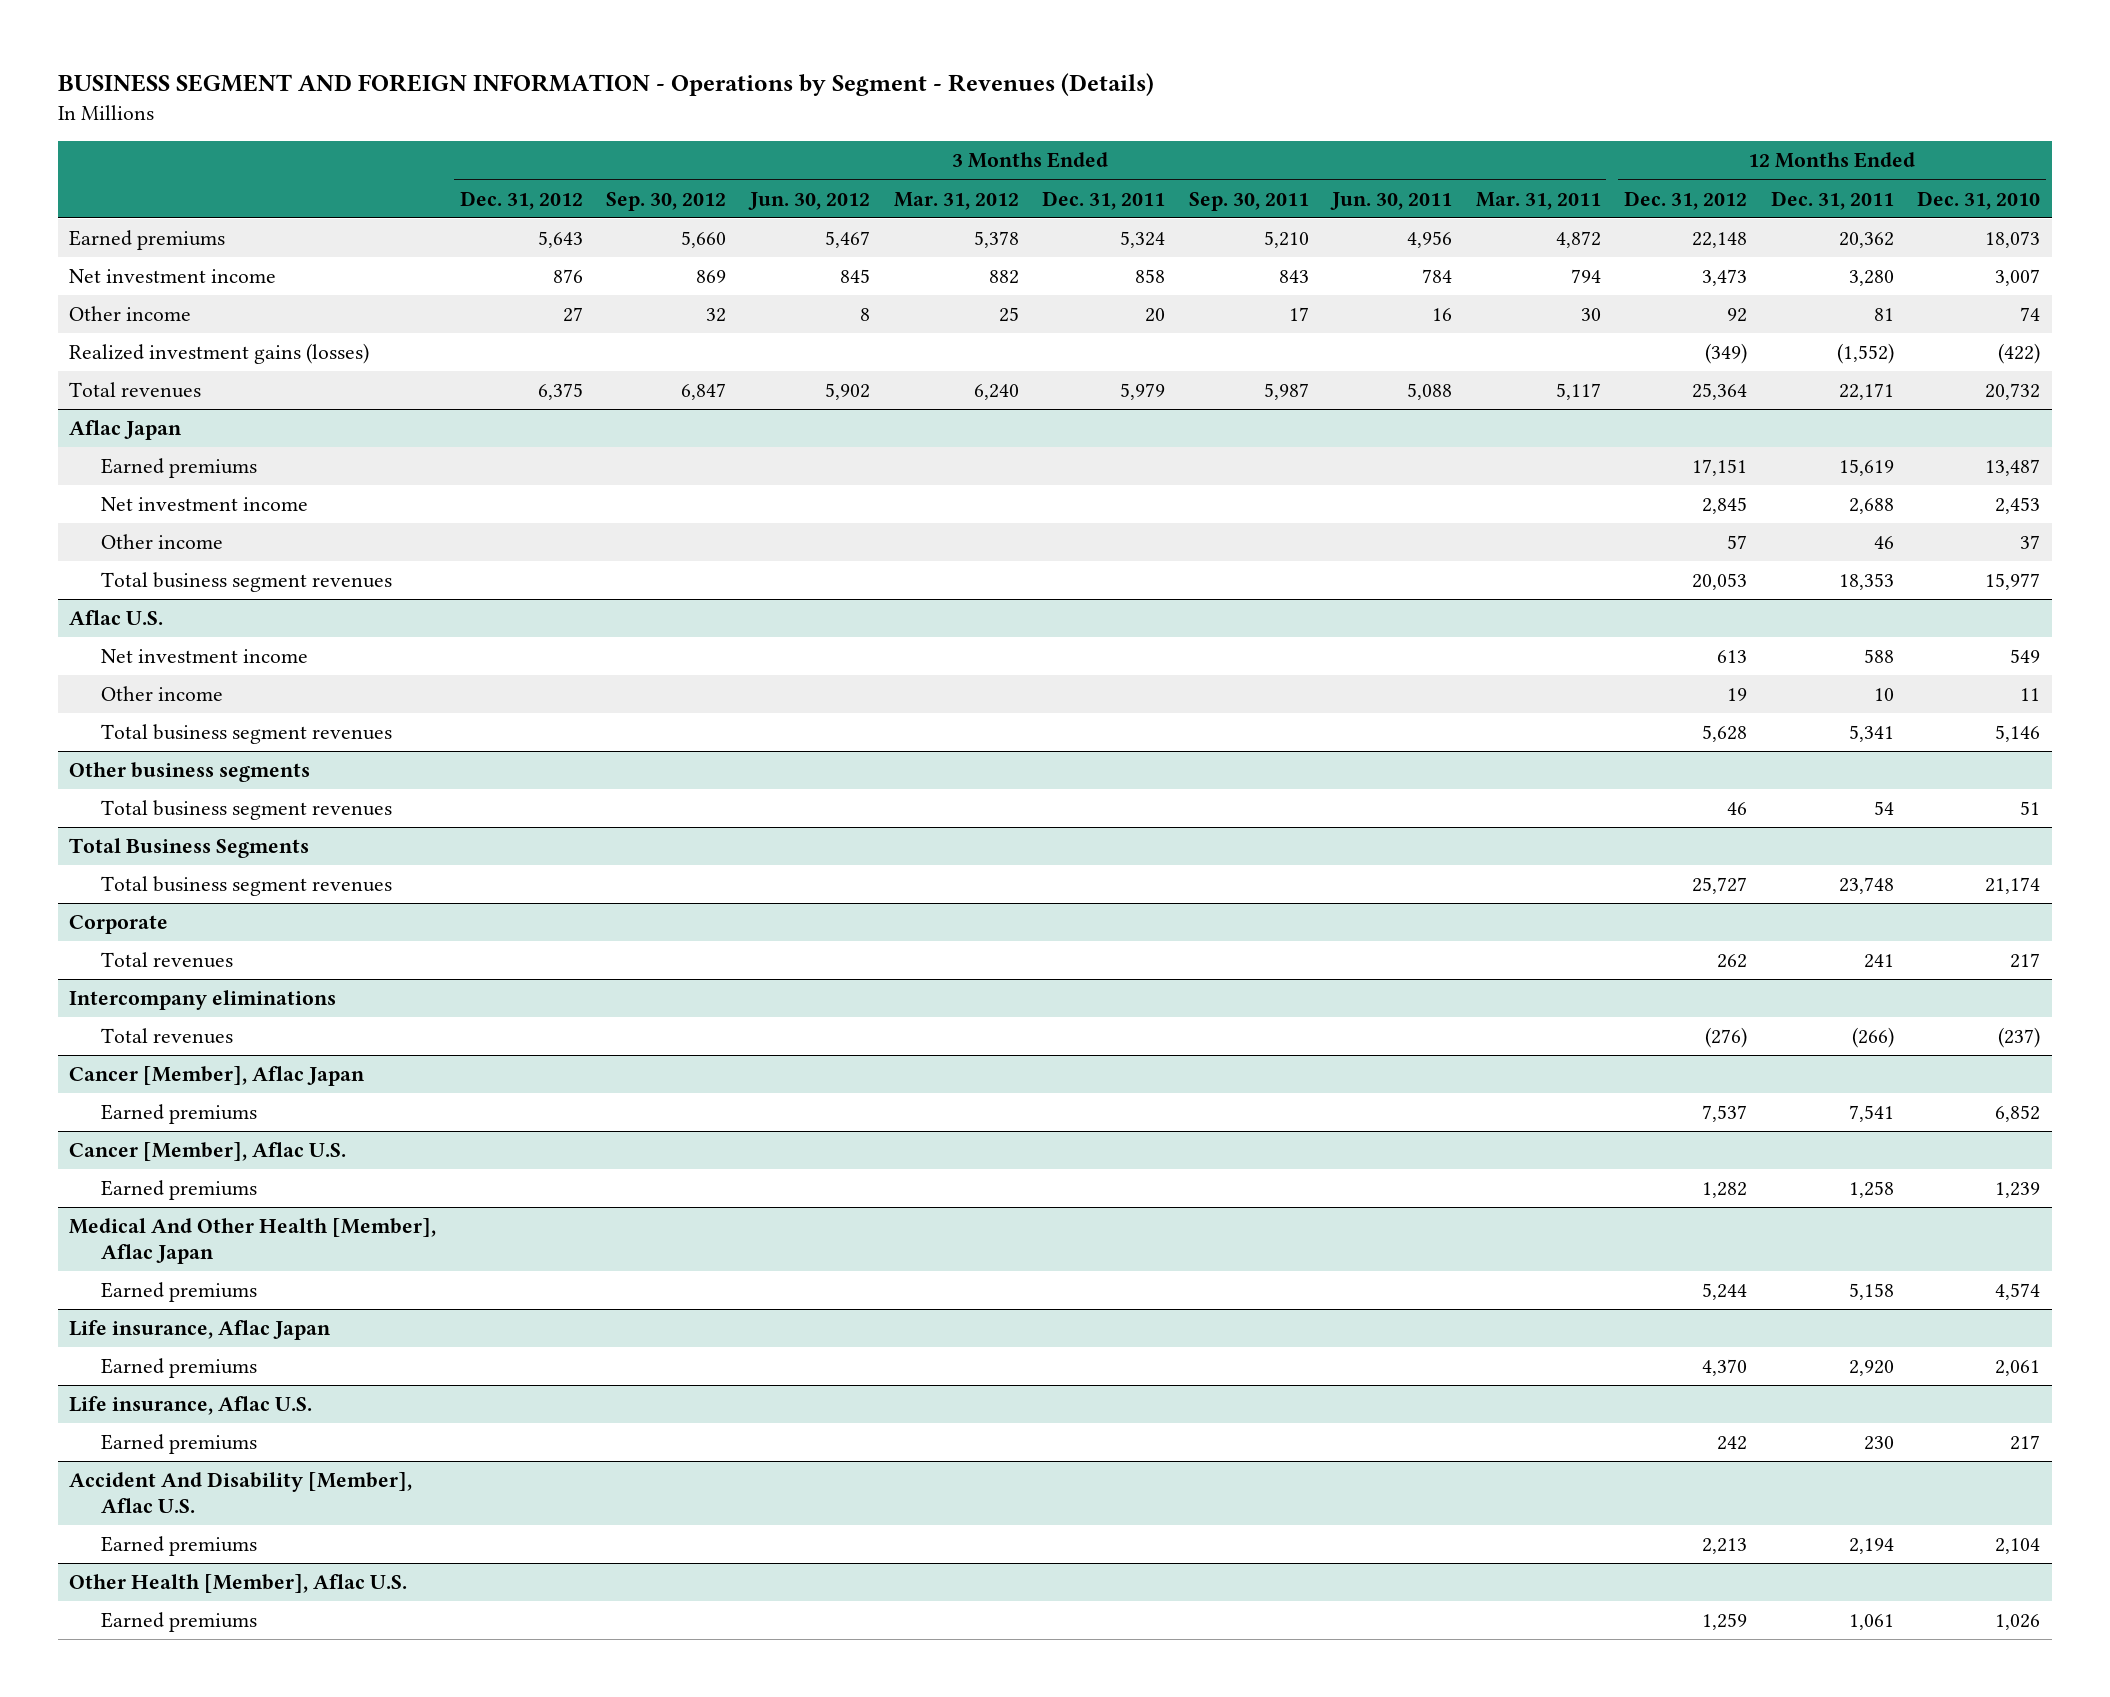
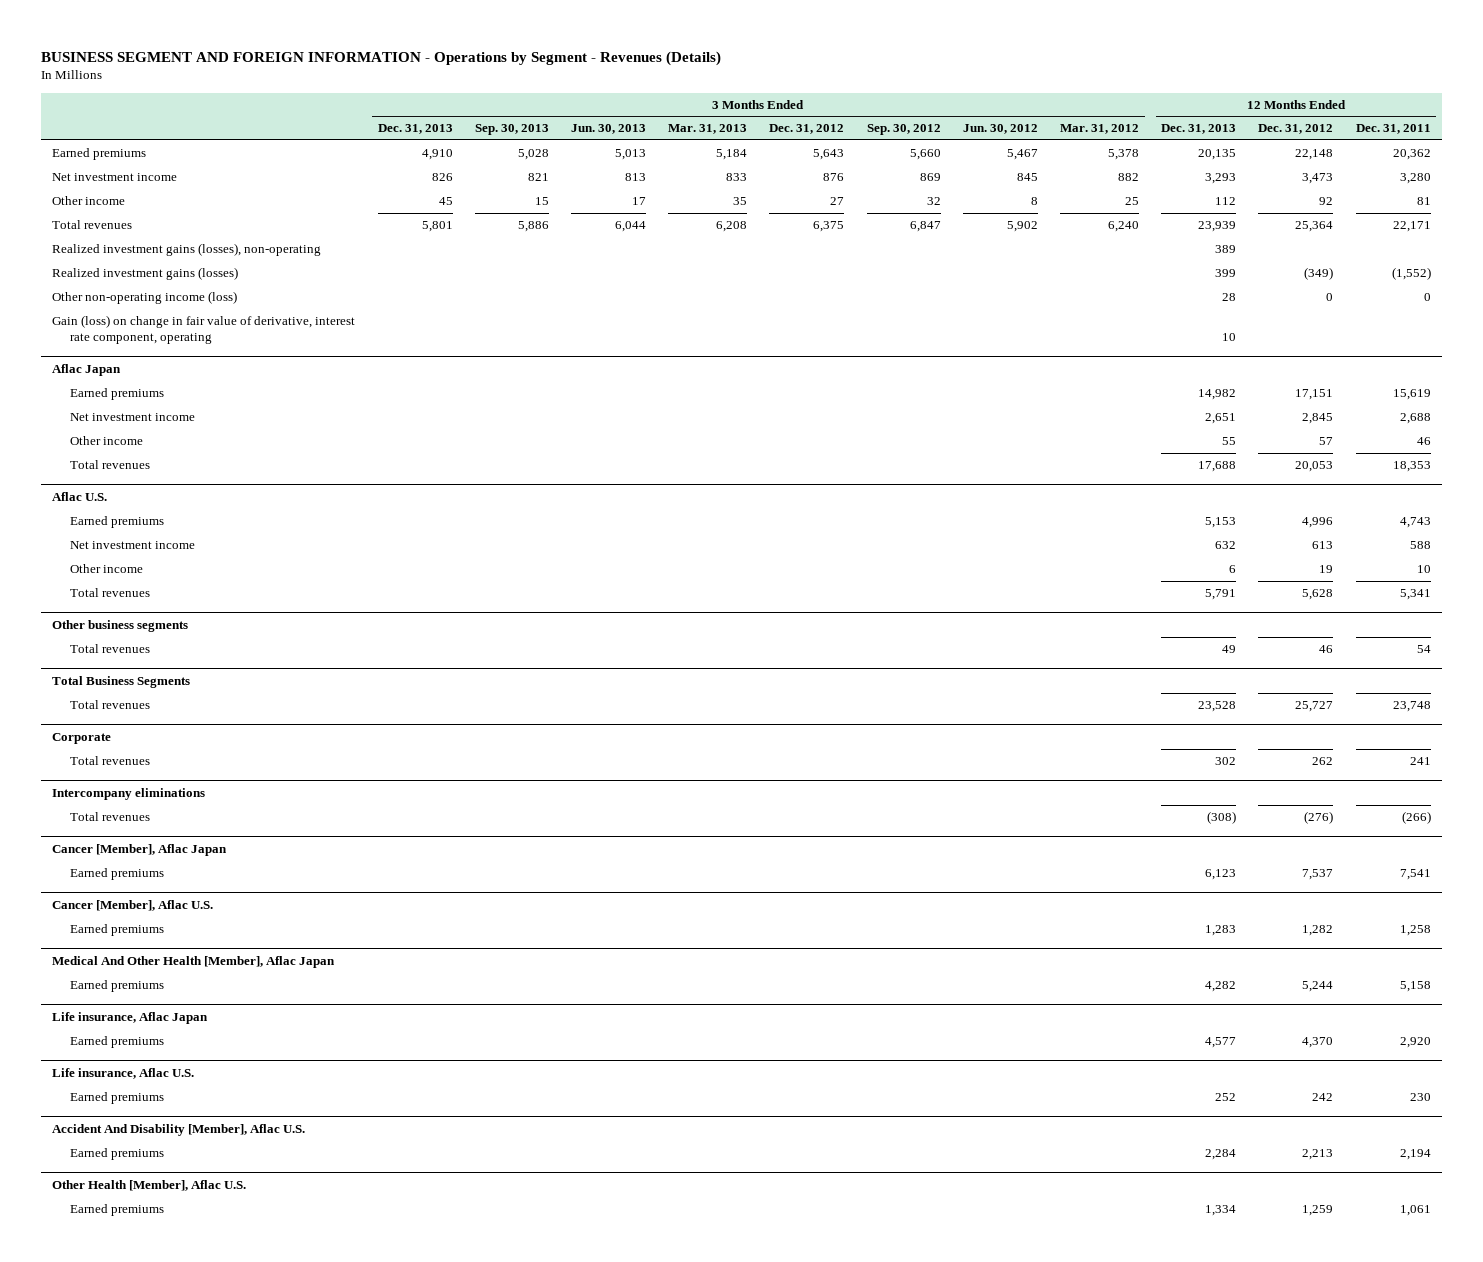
[1042,190,1166,210] Dec. 31, 2011 -> none
[1188,191,1309,211] Sep. 30, 2011 -> none
[1330,191,1453,210] Jun. 30, 2011 -> none
[1475,191,1601,210] Mar. 31, 2011 -> none
[1917,190,2041,210] Dec. 31, 2010 -> none
none -> [377,124,453,135] Dec. 31, 2013
none -> [474,124,549,136] Sep. 30, 2013
none -> [571,124,647,135] Jun. 30, 2013
none -> [668,124,748,135] Mar. 31, 2013
none -> [1161,124,1237,135] Dec. 31, 2013
none -> [52,243,322,257] Realized investment gains (losses), non-operating
[69,343,370,365] Realized investment gains (losses) -> [52,267,239,281] Realized investment gains (losses)
none -> [52,291,238,305] Other non-operating income (loss)
none -> [52,315,356,345] Gain (loss) on change in fair value of derivative, interest rate component, operating
[101,572,393,593] Total business segment revenues -> [69,460,150,470] Total revenues
none -> [69,516,164,529] Earned premiums
[101,724,393,745] Total business segment revenues -> [69,588,150,598] Total revenues
[101,800,393,821] Total business segment revenues -> [69,644,150,654] Total revenues
[101,876,393,897] Total business segment revenues -> [69,700,150,710] Total revenues

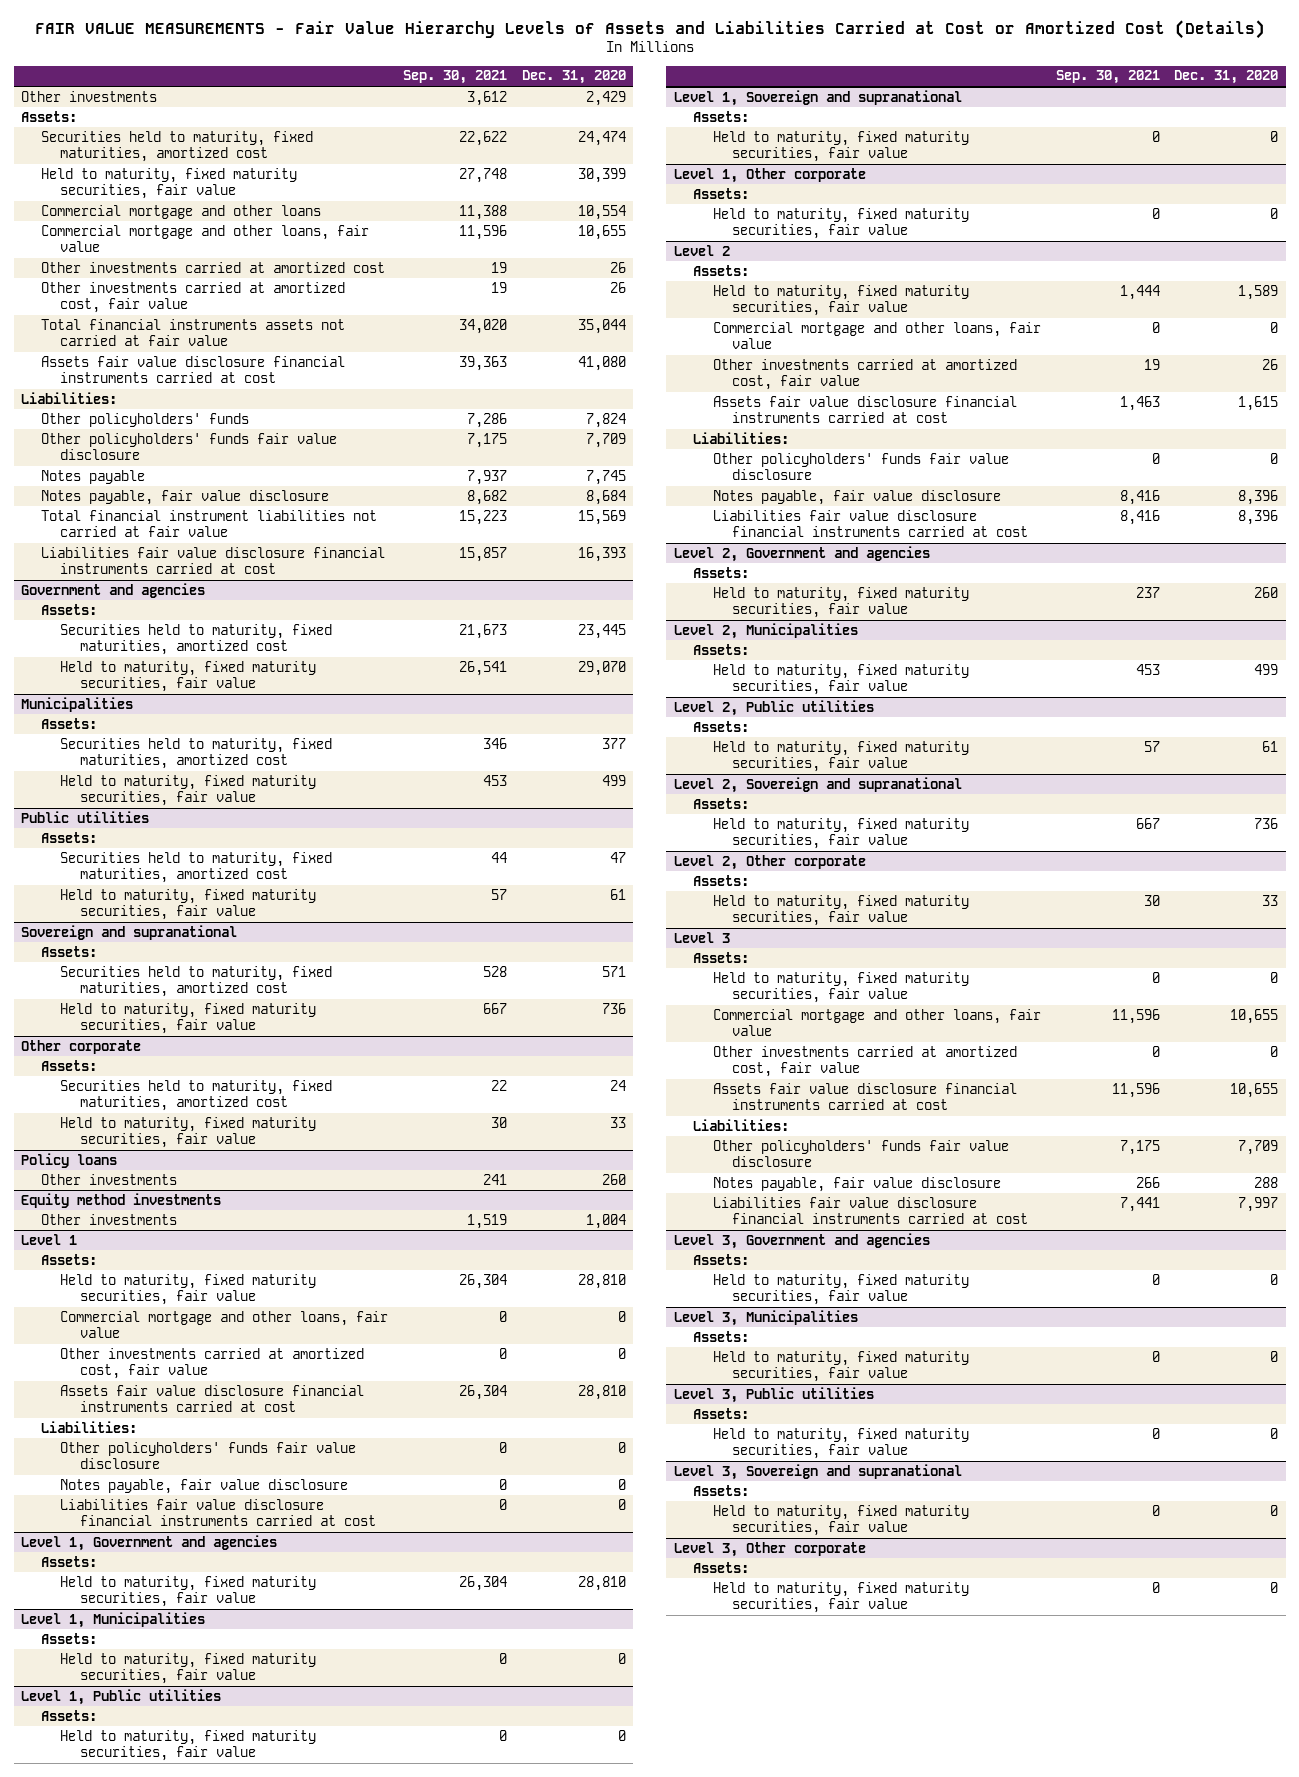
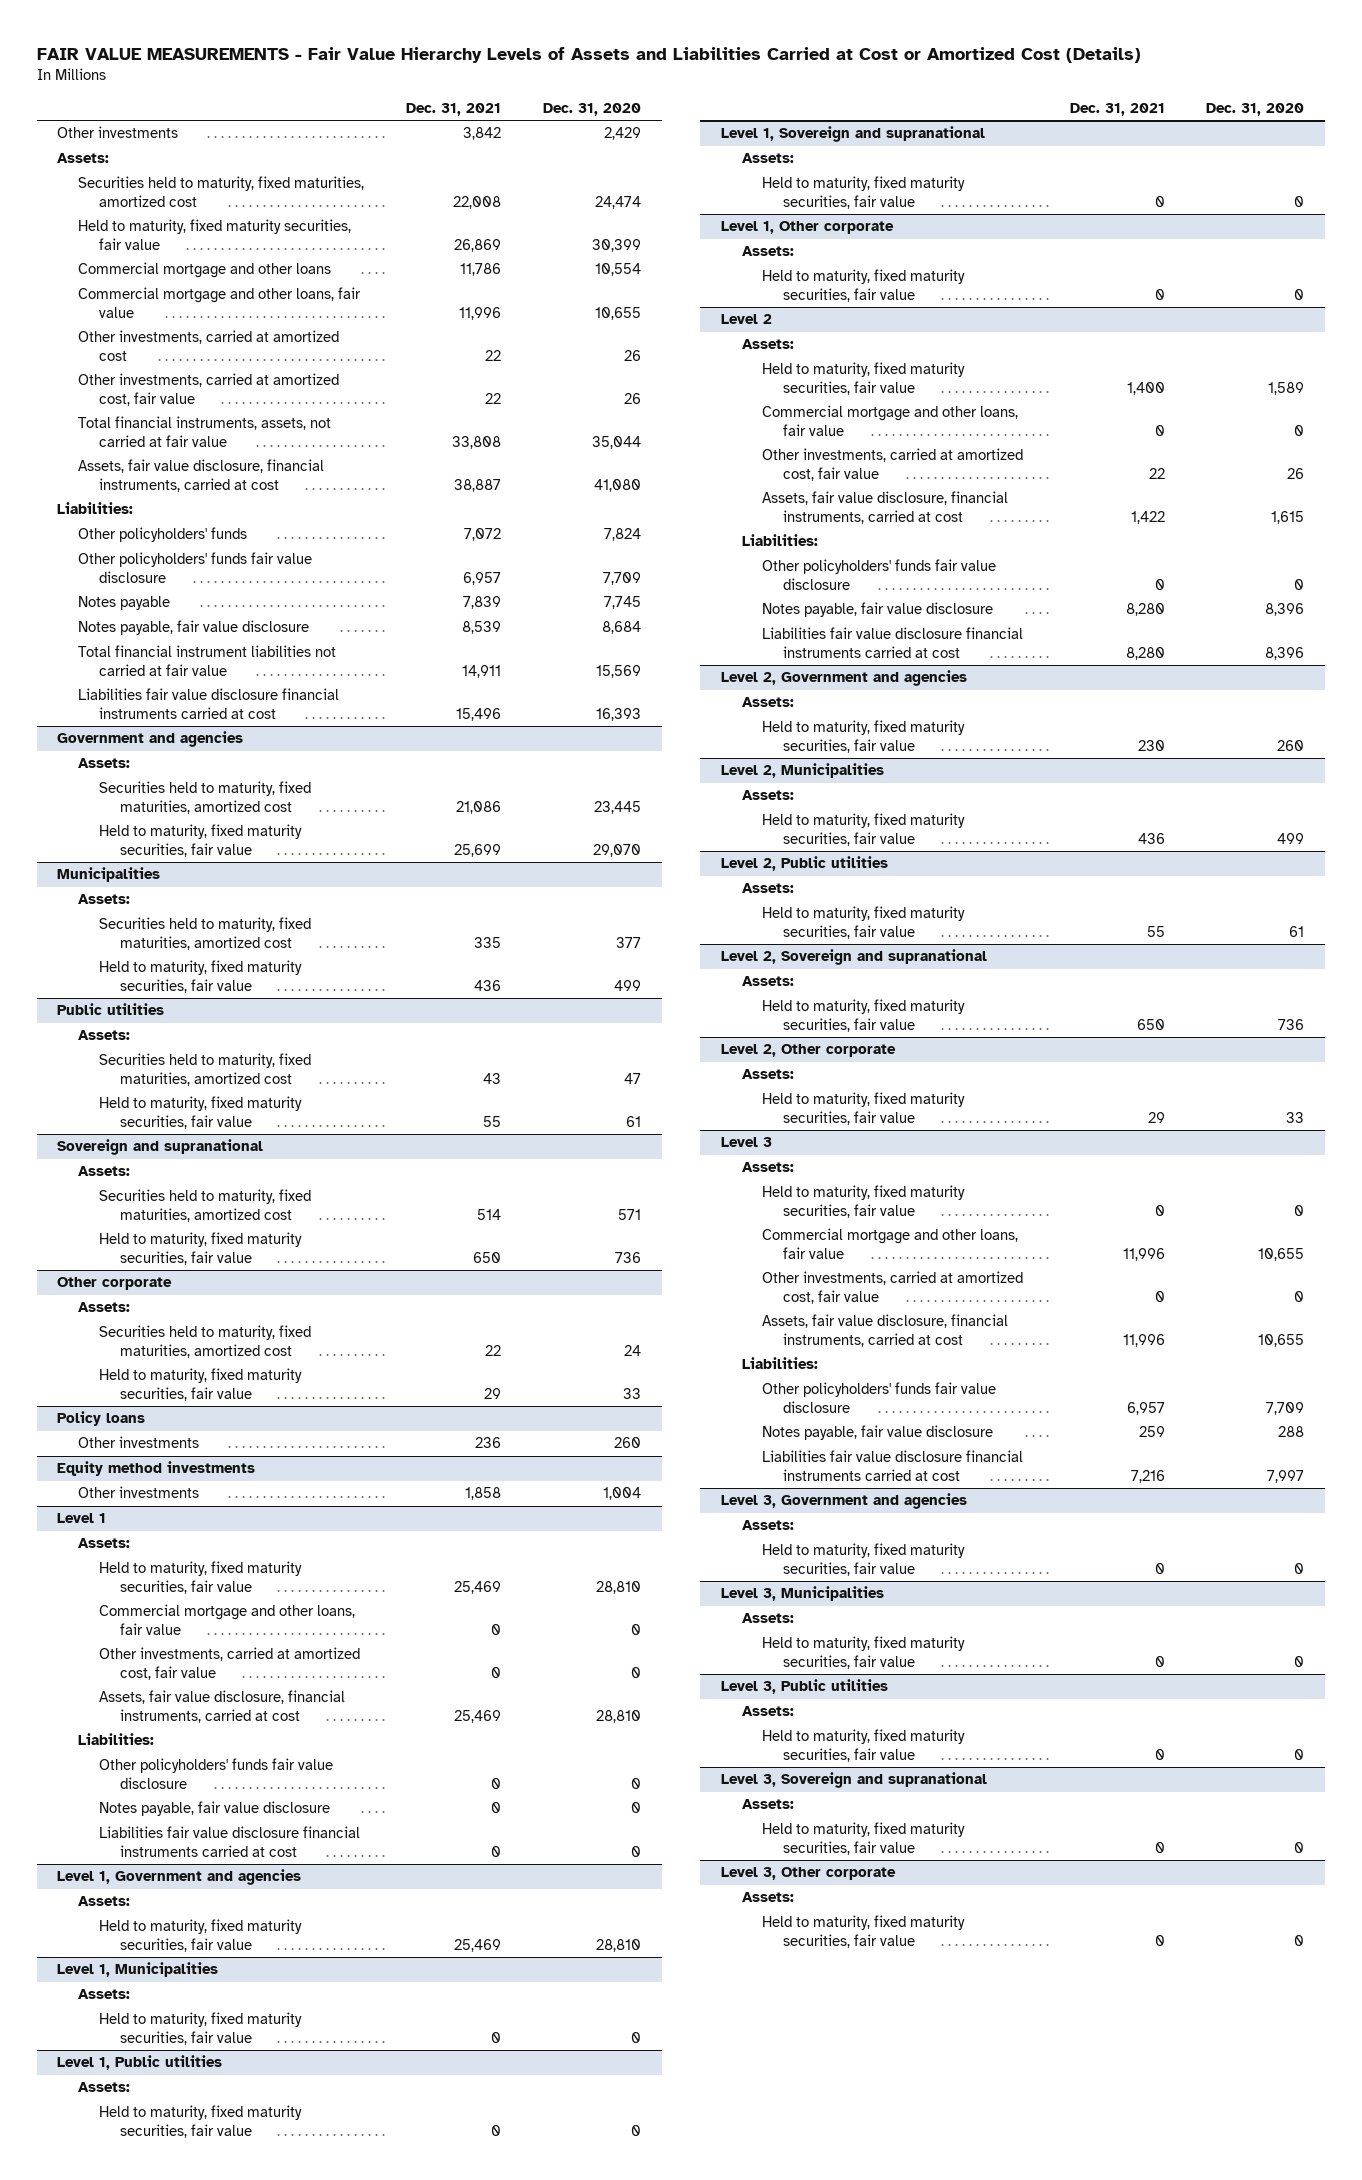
[402,70,507,85] Sep. 30, 2021 -> none
none -> [406,102,502,116] Dec. 31, 2021
[40,261,385,273] Other investments carried at amortized cost -> [78,330,340,361] Other investments, carried at amortized cost
[40,281,345,314] Other investments carried at amortized cost, fair value -> [78,373,340,406] Other investments, carried at amortized cost, fair value
[40,318,345,347] Total financial instruments assets not carried at fair value -> [78,416,332,447] Total financial instruments, assets, not carried at fair value
[40,355,345,384] Assets fair value disclosure financial instruments carried at cost -> [78,459,325,492] Assets, fair value disclosure, financial instruments, carried at cost
[60,1347,365,1380] Other investments carried at amortized cost, fair value -> [99,1647,361,1680] Other investments, carried at amortized cost, fair value
[60,1384,365,1413] Assets fair value disclosure financial instruments carried at cost -> [99,1690,346,1723] Assets, fair value disclosure, financial instruments, carried at cost
[712,358,1017,391] Other investments carried at amortized cost, fair value -> [762,448,1024,481] Other investments, carried at amortized cost, fair value
[712,395,1017,424] Assets fair value disclosure financial instruments carried at cost -> [762,491,1009,524] Assets, fair value disclosure, financial instruments, carried at cost
[712,1045,1017,1078] Other investments carried at amortized cost, fair value -> [762,1271,1024,1304] Other investments, carried at amortized cost, fair value
[712,1082,1017,1111] Assets fair value disclosure financial instruments carried at cost -> [762,1314,1009,1347] Assets, fair value disclosure, financial instruments, carried at cost

